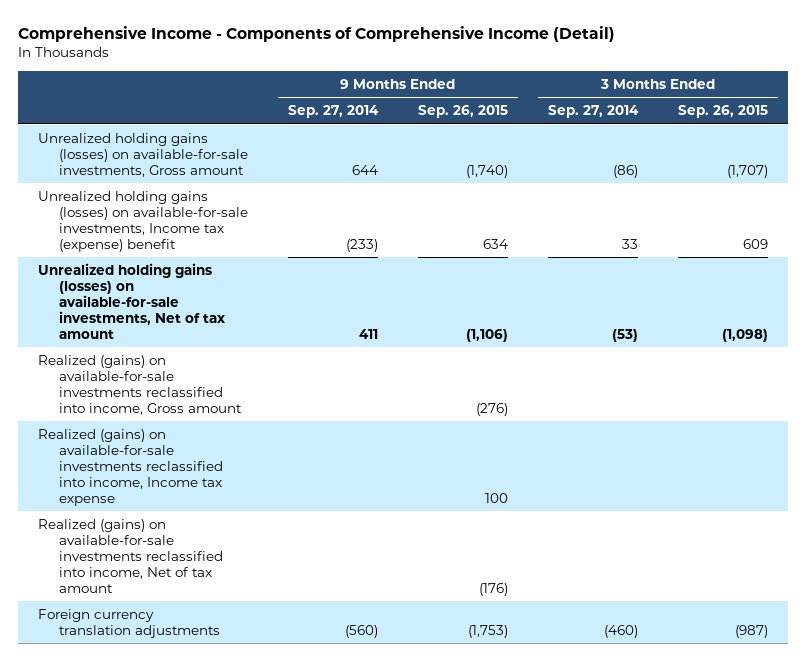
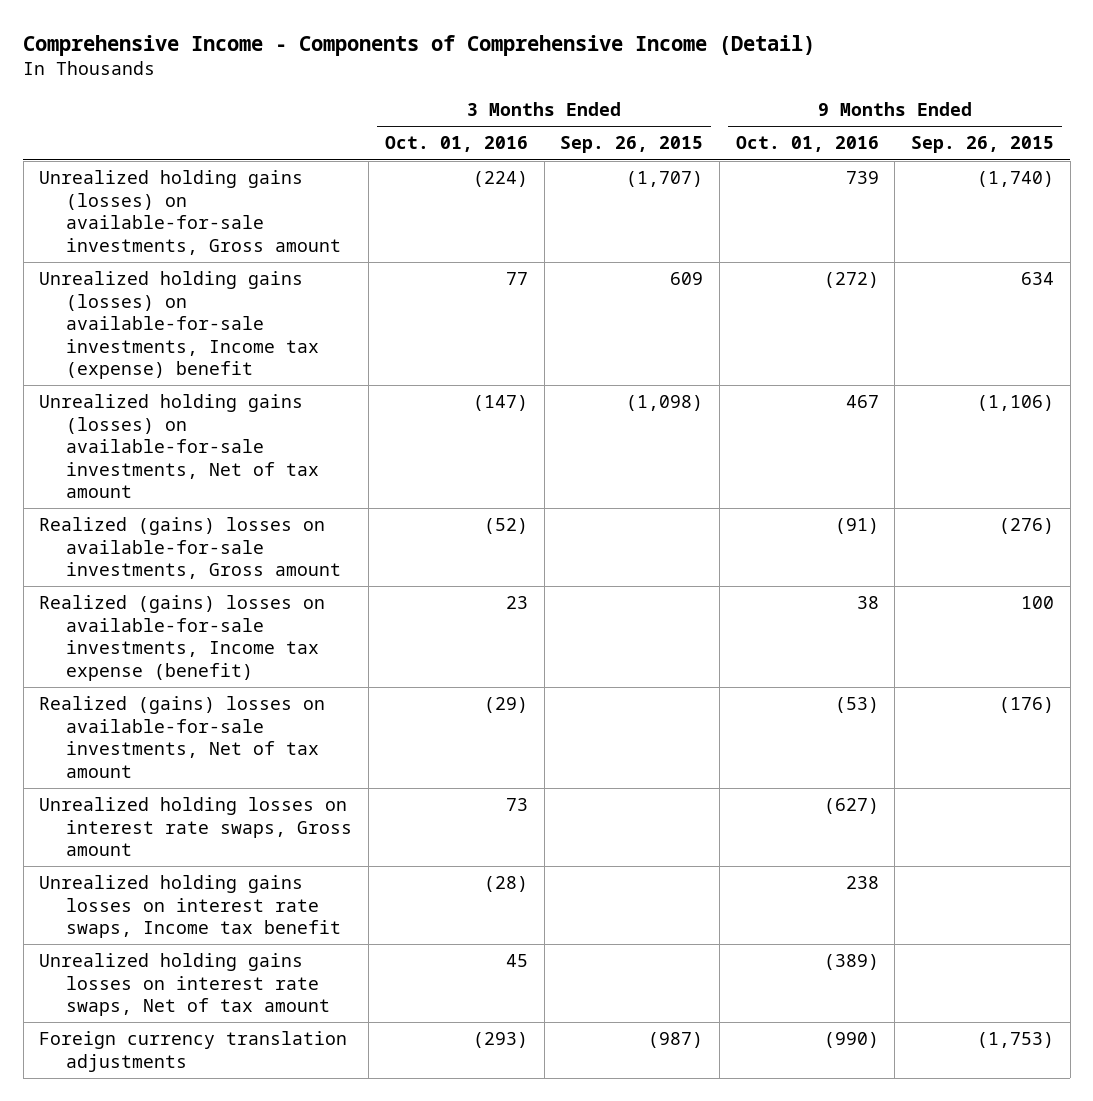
[287,105,379,119] Sep. 27, 2014 -> none
[548,105,640,119] Sep. 27, 2014 -> none
none -> [384,136,528,153] Oct. 01, 2016
none -> [735,136,879,153] Oct. 01, 2016
[38,354,242,415] Realized (gains) on available-for-sale investments reclassified into income, Gross amount -> [39,517,342,580] Realized (gains) losses on available-for-sale investments, Gross amount
[38,428,223,506] Realized (gains) on available-for-sale investments reclassified into income, Income tax expense -> [39,595,326,681] Realized (gains) losses on available-for-sale investments, Income tax expense (benefit)
[38,518,223,593] Realized (gains) on available-for-sale investments reclassified into income, Net of tax amount -> [39,696,326,778] Realized (gains) losses on available-for-sale investments, Net of tax amount
none -> [39,797,353,857] Unrealized holding losses on interest rate swaps, Gross amount
none -> [39,875,342,939] Unrealized holding gains losses on interest rate swaps, Income tax benefit
none -> [39,953,331,1017] Unrealized holding gains losses on interest rate swaps, Net of tax amount

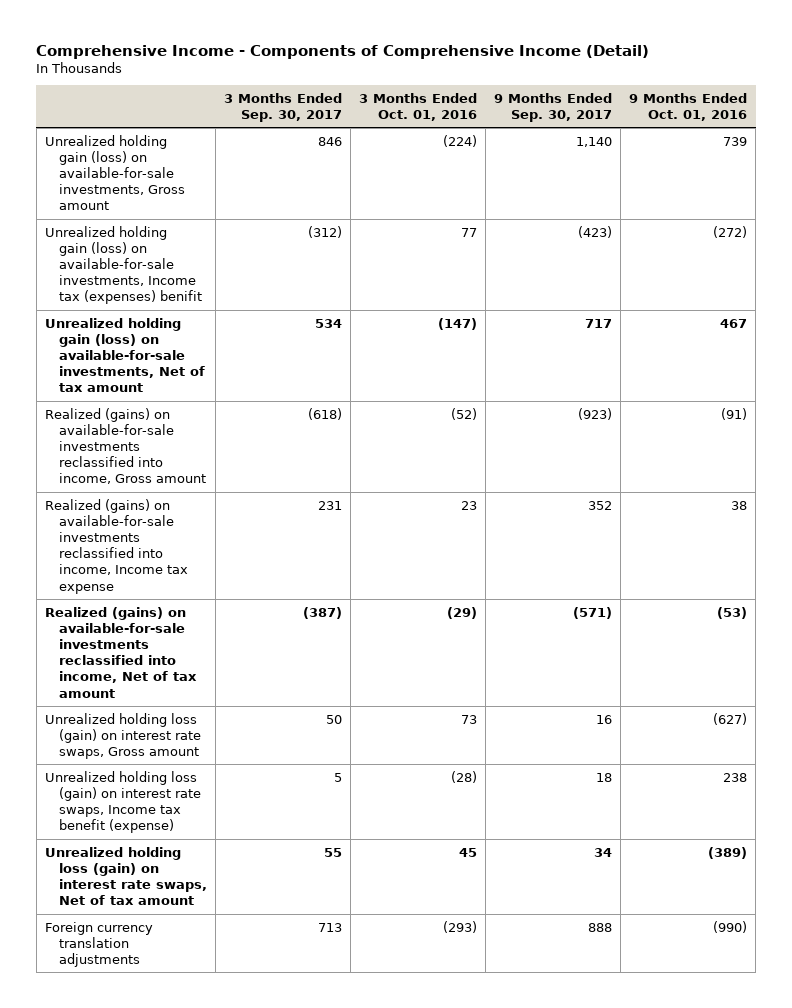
[560,136,704,154] Sep. 26, 2015 -> none
[910,136,1054,154] Sep. 26, 2015 -> none
none -> [224,92,343,122] 3 Months Ended Sep. 30, 2017
none -> [494,92,613,122] 9 Months Ended Sep. 30, 2017
[39,170,342,255] Unrealized holding gains (losses) on available-for-sale investments, Gross amount -> [44,134,186,211] Unrealized holding gain (loss) on available-for-sale investments, Gross amount
[39,271,320,379] Unrealized holding gains (losses) on available-for-sale investments, Income tax (expense) benefit -> [44,225,203,305] Unrealized holding gain (loss) on available-for-sale investments, Income tax (expenses) benifit
[39,394,320,498] Unrealized holding gains (losses) on available-for-sale investments, Net of tax amount -> [44,317,206,393] Unrealized holding gain (loss) on available-for-sale investments, Net of tax amount
[39,517,342,580] Realized (gains) losses on available-for-sale investments, Gross amount -> [44,407,207,485] Realized (gains) on available-for-sale investments reclassified into income, Gross amount
[39,595,326,681] Realized (gains) losses on available-for-sale investments, Income tax expense (benefit) -> [44,498,189,594] Realized (gains) on available-for-sale investments reclassified into income, Income tax expense
[39,696,326,778] Realized (gains) losses on available-for-sale investments, Net of tax amount -> [44,606,198,698] Realized (gains) on available-for-sale investments reclassified into income, Net of tax amount
[39,797,353,857] Unrealized holding losses on interest rate swaps, Gross amount -> [44,712,202,759] Unrealized holding loss (gain) on interest rate swaps, Gross amount
[39,875,342,939] Unrealized holding gains losses on interest rate swaps, Income tax benefit -> [44,770,202,834] Unrealized holding loss (gain) on interest rate swaps, Income tax benefit (expense)
[39,953,331,1017] Unrealized holding gains losses on interest rate swaps, Net of tax amount -> [44,846,208,906] Unrealized holding loss (gain) on interest rate swaps, Net of tax amount

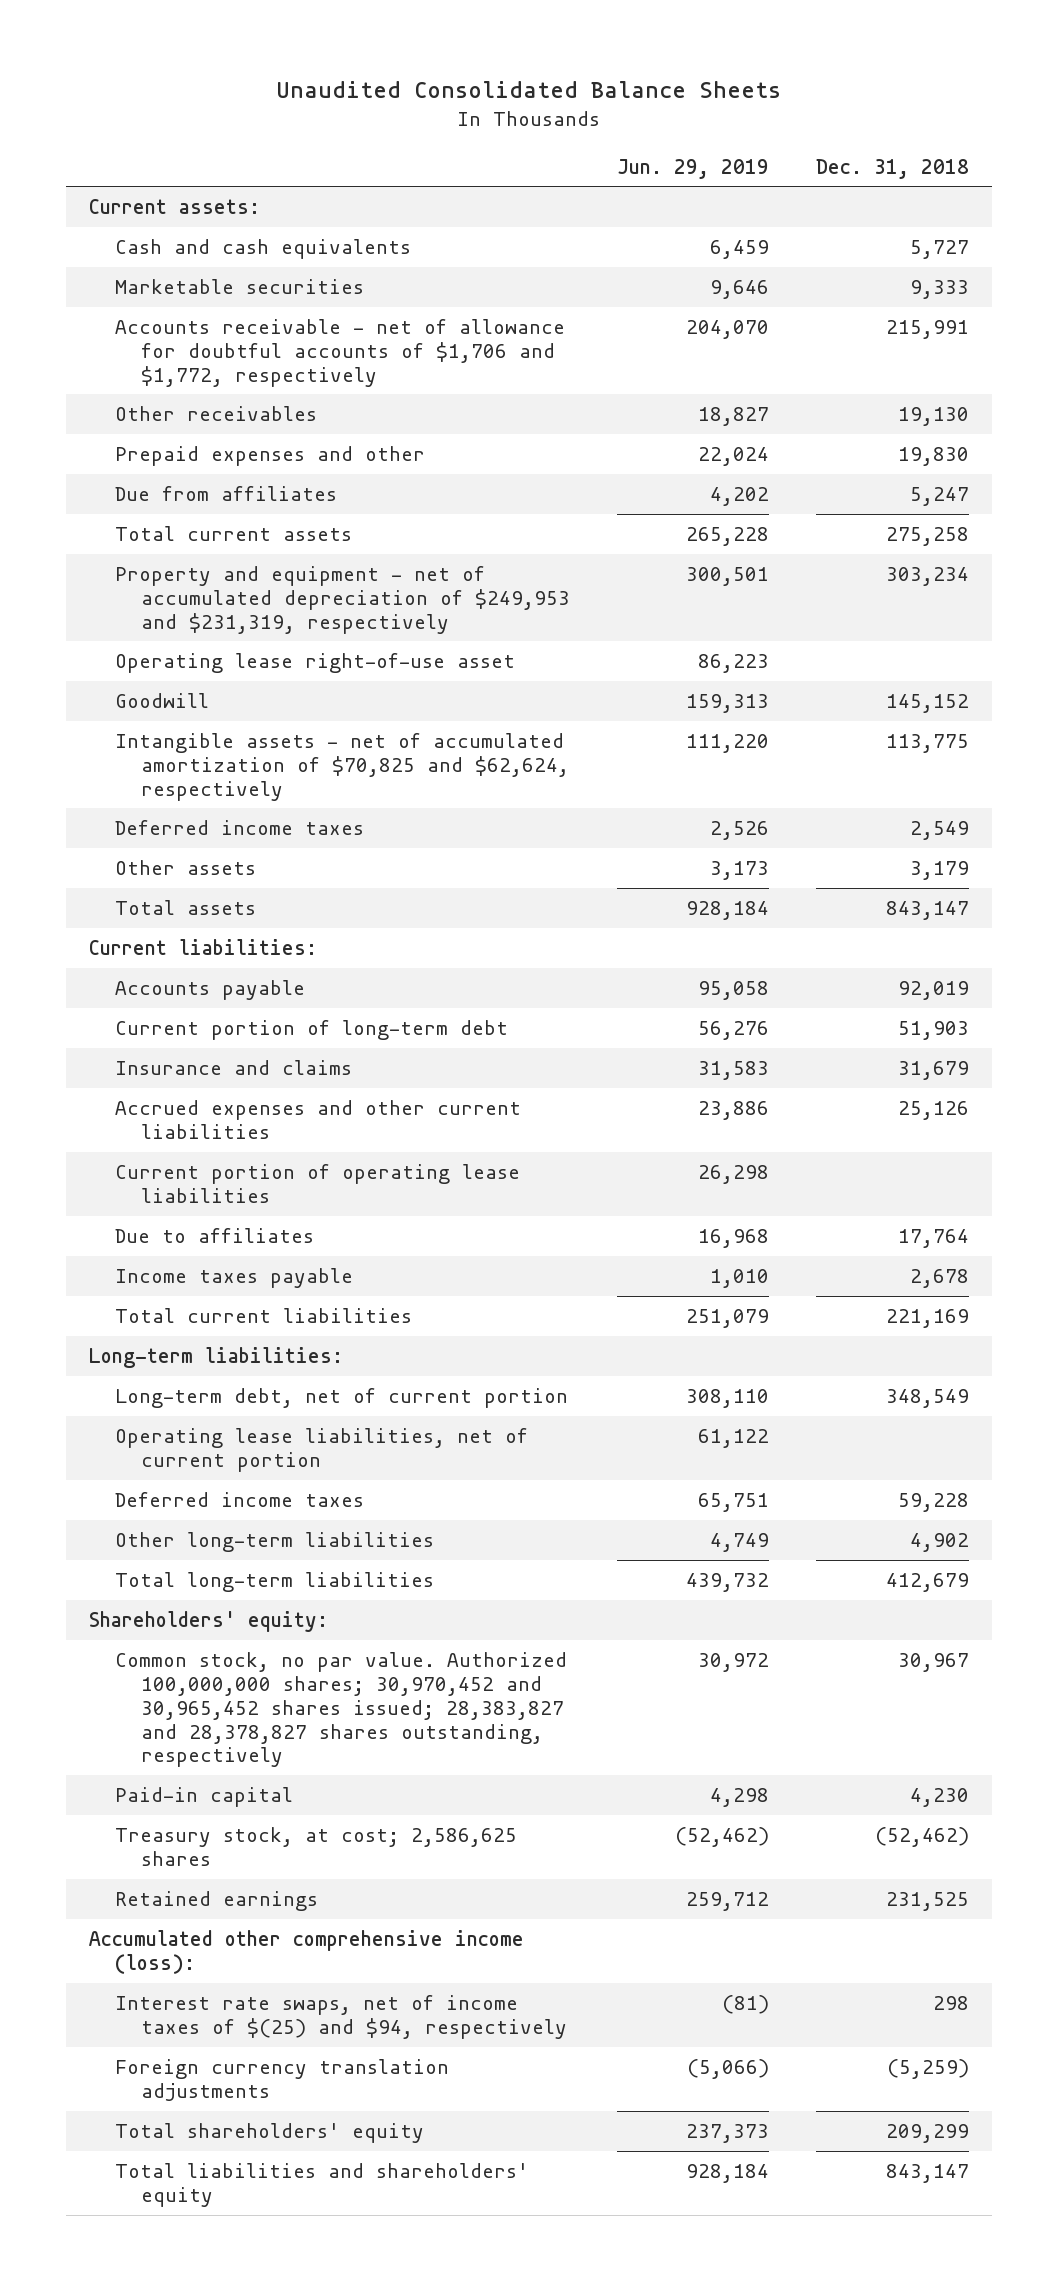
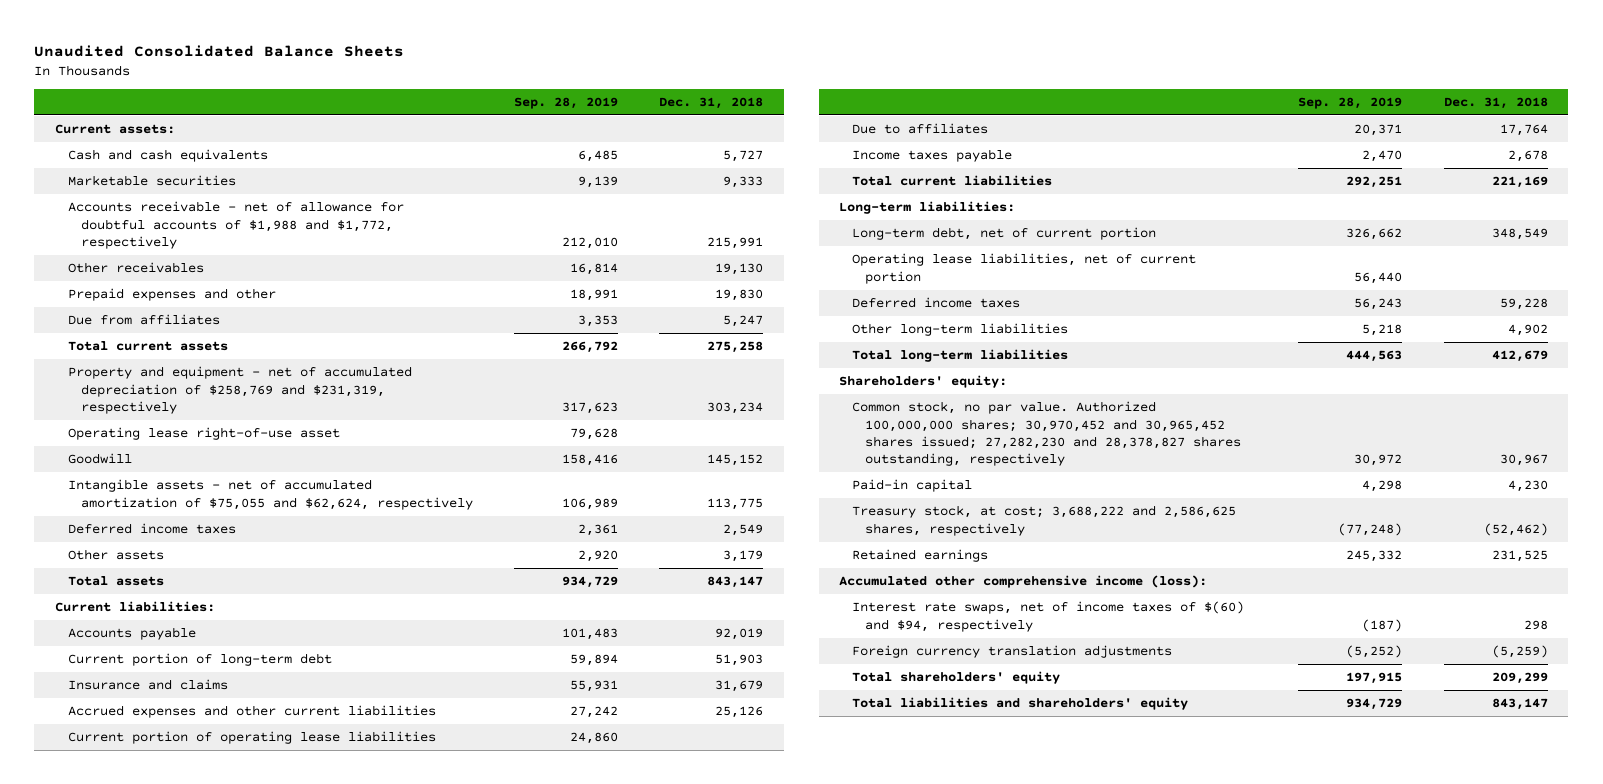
[616,158,769,179] Jun. 29, 2019 -> none
none -> [513,96,618,109] Sep. 28, 2019
[115,319,566,387] Accounts receivable - net of allowance for doubtful accounts of $1,706 and $1,772, respectively -> [67,201,404,250] Accounts receivable - net of allowance for doubtful accounts of $1,988 and $1,772, respectively
[115,566,570,634] Property and equipment - net of accumulated depreciation of $249,953 and $231,319, respectively -> [67,366,412,415] Property and equipment - net of accumulated depreciation of $258,769 and $231,319, respectively
[115,733,569,801] Intangible assets - net of accumulated amortization of $70,825 and $62,624, respectively -> [67,479,473,510] Intangible assets - net of accumulated amortization of $75,055 and $62,624, respectively
[115,1652,568,1768] Common stock, no par value. Authorized 100,000,000 shares; 30,970,452 and 30,965,452 shares issued; 28,383,827 and 28,378,827 shares outstanding, respectively -> [852,401,1242,467] Common stock, no par value. Authorized 100,000,000 shares; 30,970,452 and 30,965,452 shares issued; 27,282,230 and 28,378,827 shares outstanding, respectively
[115,1827,518,1866] Treasury stock, at cost; 2,586,625 shares -> [852,505,1237,536] Treasury stock, at cost; 3,688,222 and 2,586,625 shares, respectively
[115,1995,567,2039] Interest rate swaps, net of income taxes of $(25) and $94, respectively -> [852,601,1245,632] Interest rate swaps, net of income taxes of $(60) and $94, respectively

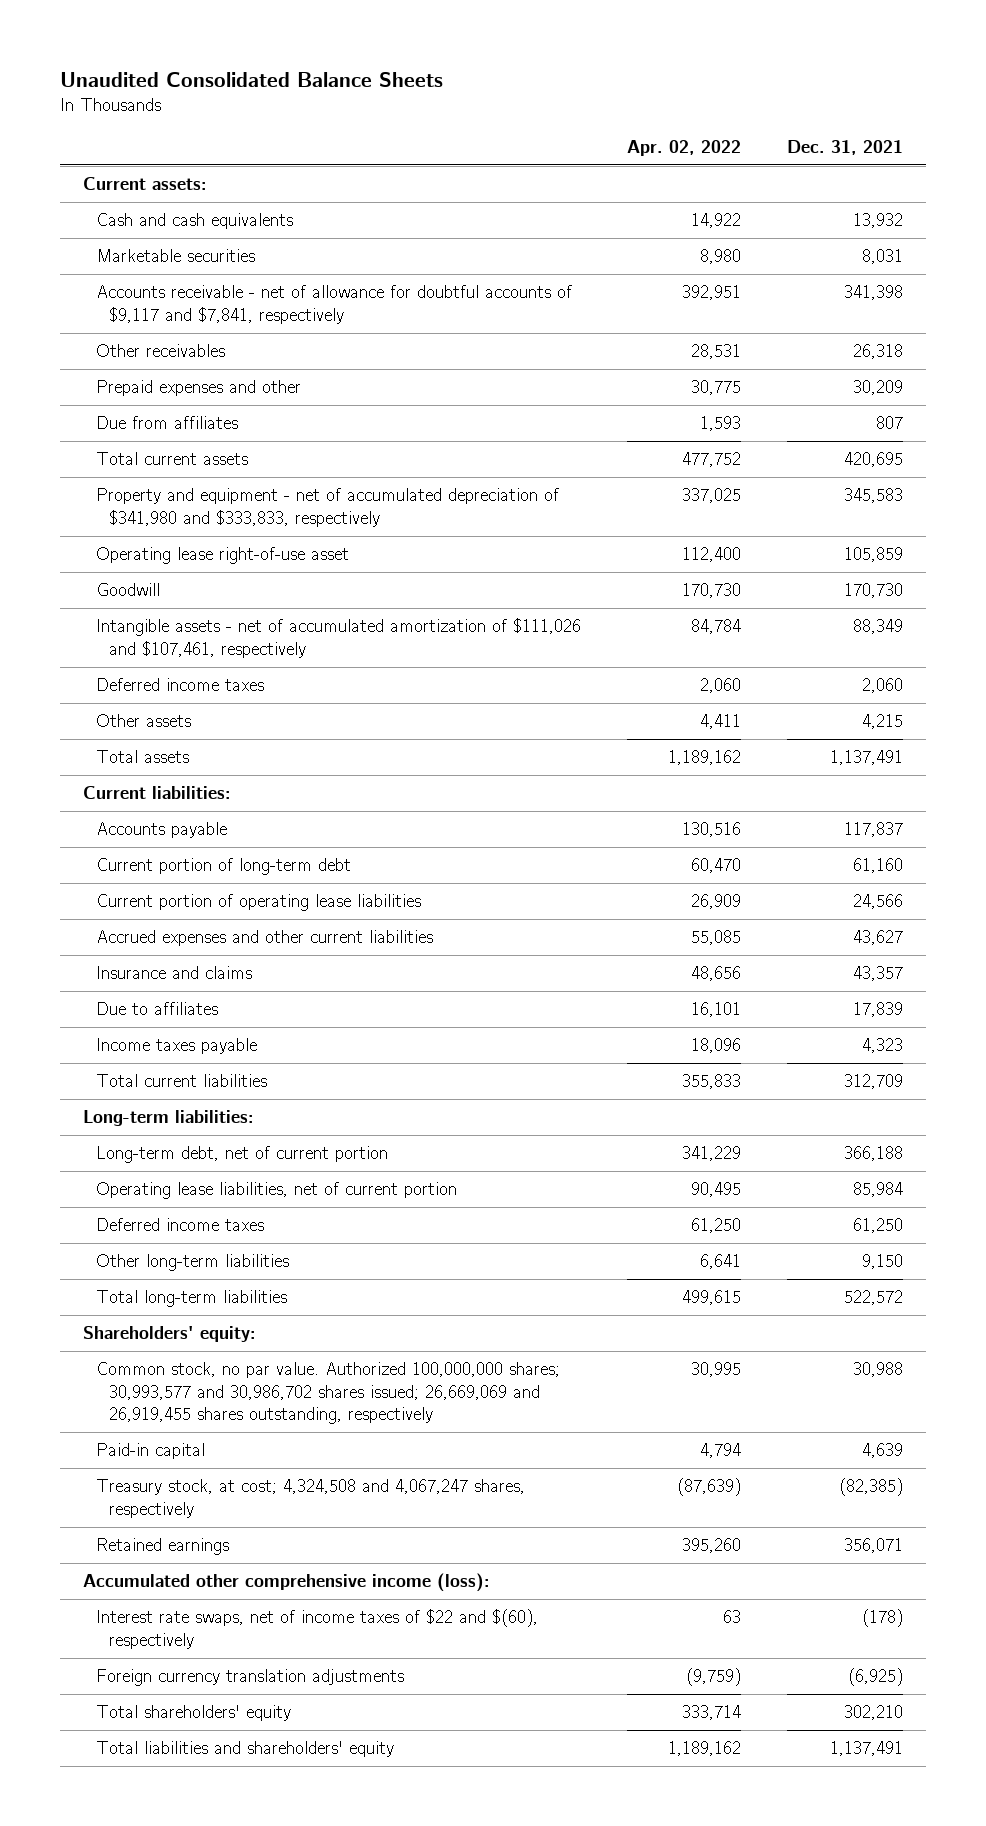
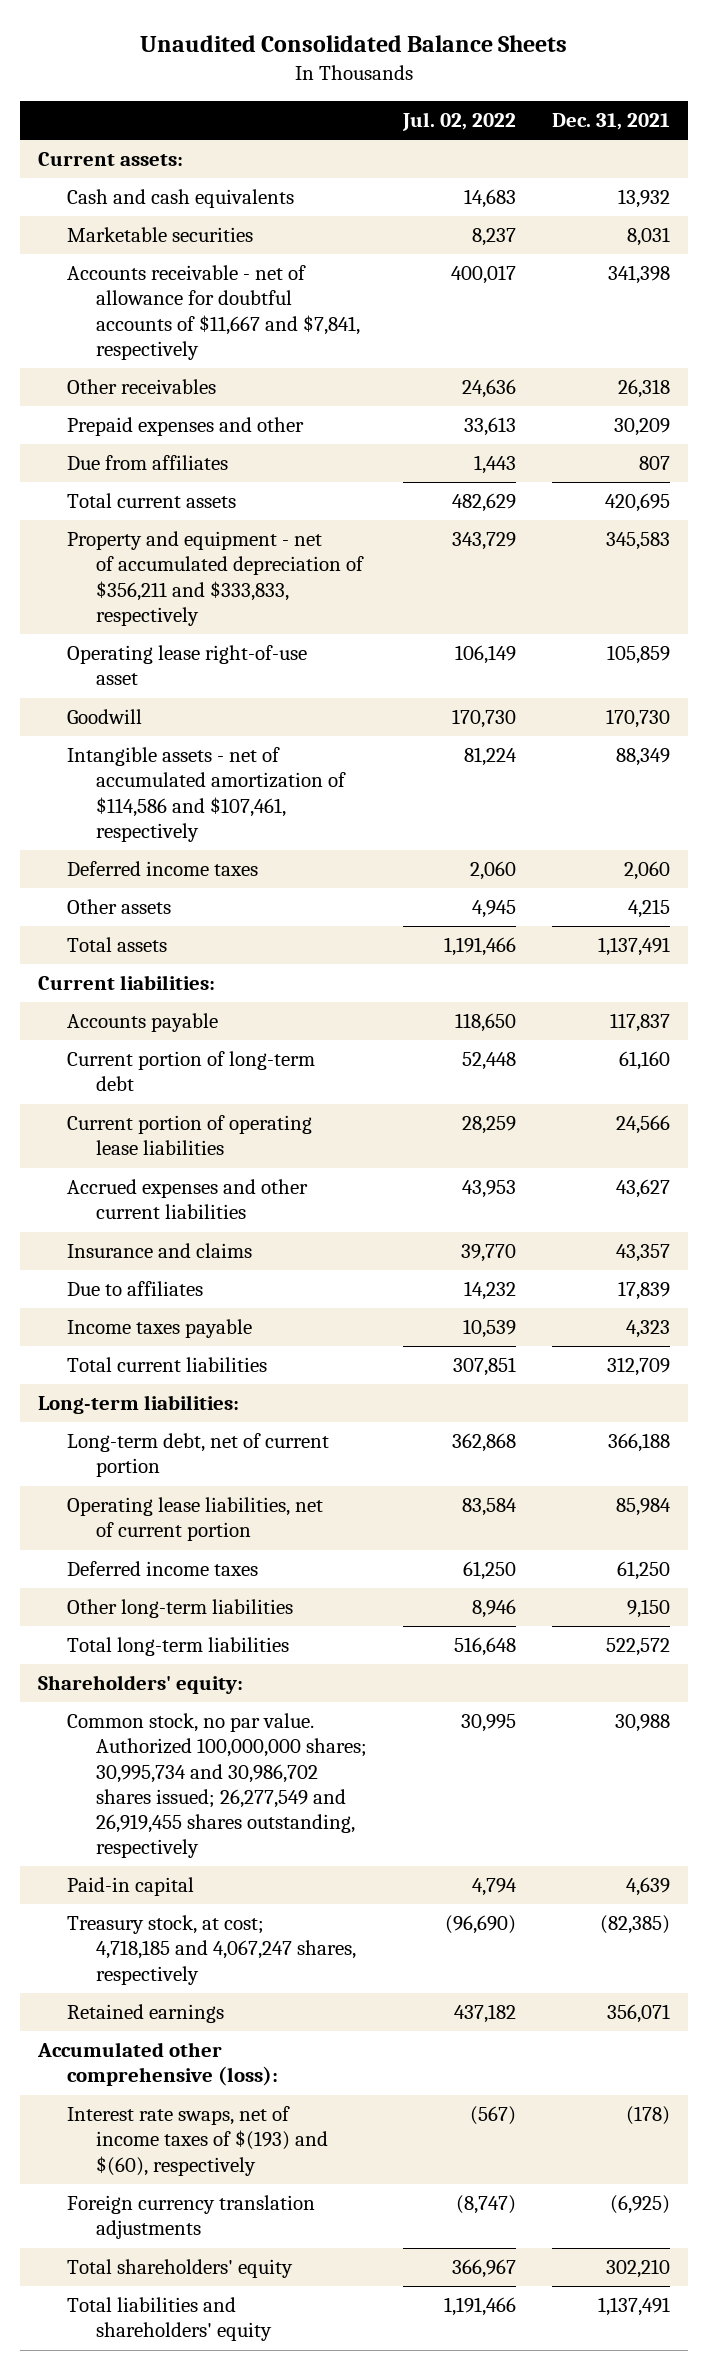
[627,139,742,156] Apr. 02, 2022 -> none
none -> [402,112,517,132] Jul. 02, 2022
[96,285,573,324] Accounts receivable - net of allowance for doubtful accounts of $9,117 and $7,841, respectively -> [66,265,361,360] Accounts receivable - net of allowance for doubtful accounts of $11,667 and $7,841, respectively
[96,488,560,527] Property and equipment - net of accumulated depreciation of $341,980 and $333,833, respectively -> [66,531,365,626] Property and equipment - net of accumulated depreciation of $356,211 and $333,833, respectively
[96,618,582,658] Intangible assets - net of accumulated amortization of $111,026 and $107,461, respectively -> [66,747,347,842] Intangible assets - net of accumulated amortization of $114,586 and $107,461, respectively
[96,1362,561,1425] Common stock, no par value. Authorized 100,000,000 shares; 30,993,577 and 30,986,702 shares issued; 26,669,069 and 26,919,455 shares outstanding, respectively -> [66,1713,368,1858] Common stock, no par value. Authorized 100,000,000 shares; 30,995,734 and 30,986,702 shares issued; 26,277,549 and 26,919,455 shares outstanding, respectively
[96,1479,526,1518] Treasury stock, at cost; 4,324,508 and 4,067,247 shares, respectively -> [66,1915,357,1985] Treasury stock, at cost; 4,718,185 and 4,067,247 shares, respectively
[82,1573,490,1593] Accumulated other comprehensive income (loss): -> [36,2042,278,2087] Accumulated other comprehensive (loss):
[96,1609,539,1649] Interest rate swaps, net of income taxes of $22 and $(60), respectively -> [66,2106,329,2176] Interest rate swaps, net of income taxes of $(193) and $(60), respectively

